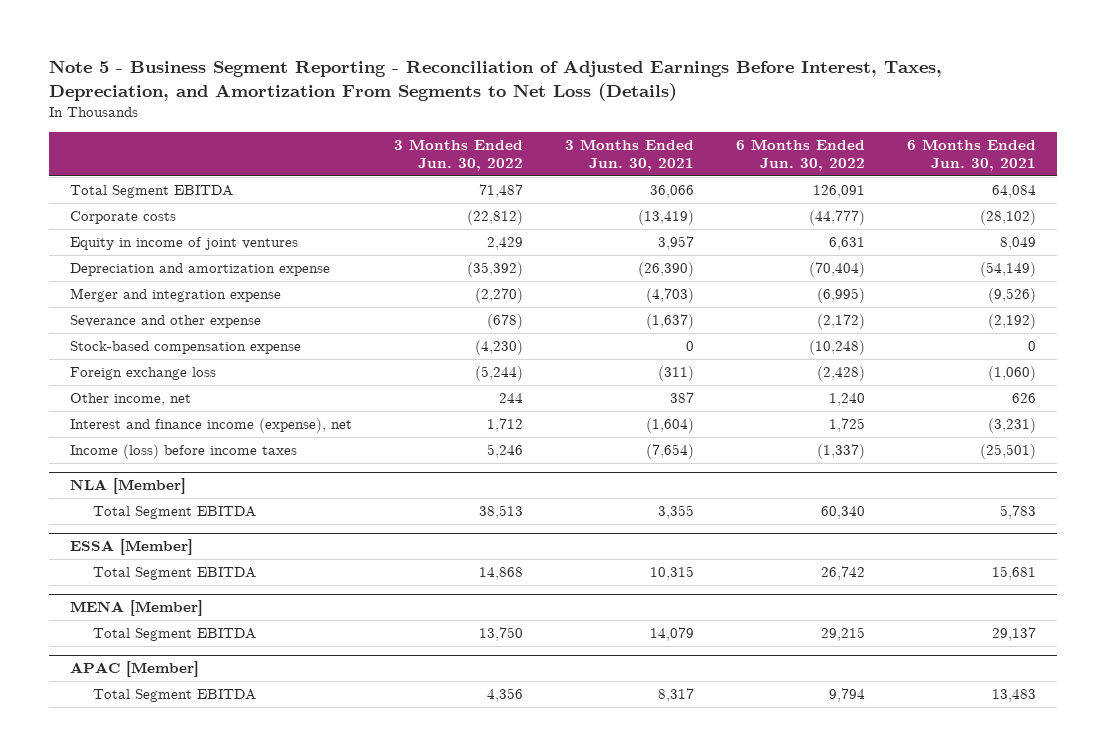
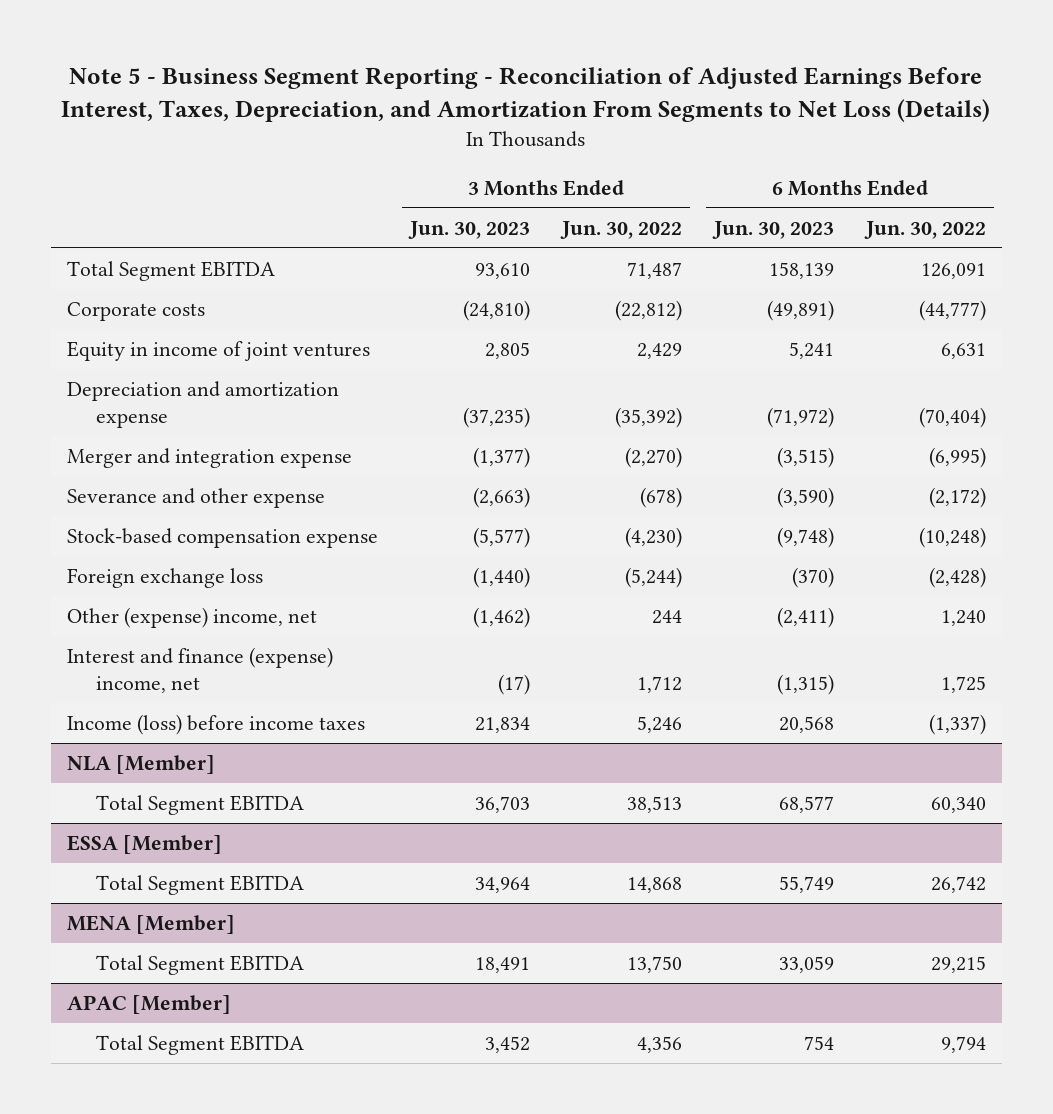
[565,139,695,172] 3 Months Ended Jun. 30, 2021 -> none
[907,139,1037,172] 6 Months Ended Jun. 30, 2021 -> none
none -> [407,220,530,239] Jun. 30, 2023
none -> [711,220,834,239] Jun. 30, 2023
[70,392,192,406] Other income, net -> [66,606,317,628] Other (expense) income, net
[70,417,353,433] Interest and finance income (expense), net -> [66,646,333,693] Interest and finance (expense) income, net

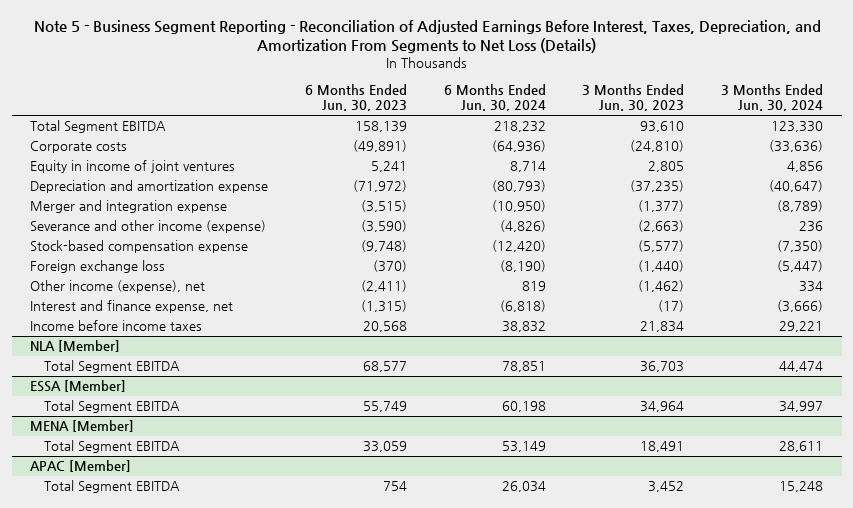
[559,220,682,239] Jun. 30, 2022 -> none
[863,220,986,239] Jun. 30, 2022 -> none
none -> [443,84,546,112] 6 Months Ended Jun. 30, 2024
none -> [721,84,824,112] 3 Months Ended Jun. 30, 2024
[66,487,325,508] Severance and other expense -> [29,220,266,234] Severance and other income (expense)
[66,606,317,628] Other (expense) income, net -> [29,280,205,294] Other income (expense), net
[66,646,333,693] Interest and finance (expense) income, net -> [29,300,233,314] Interest and finance expense, net
[66,713,365,735] Income (loss) before income taxes -> [29,320,202,332] Income before income taxes

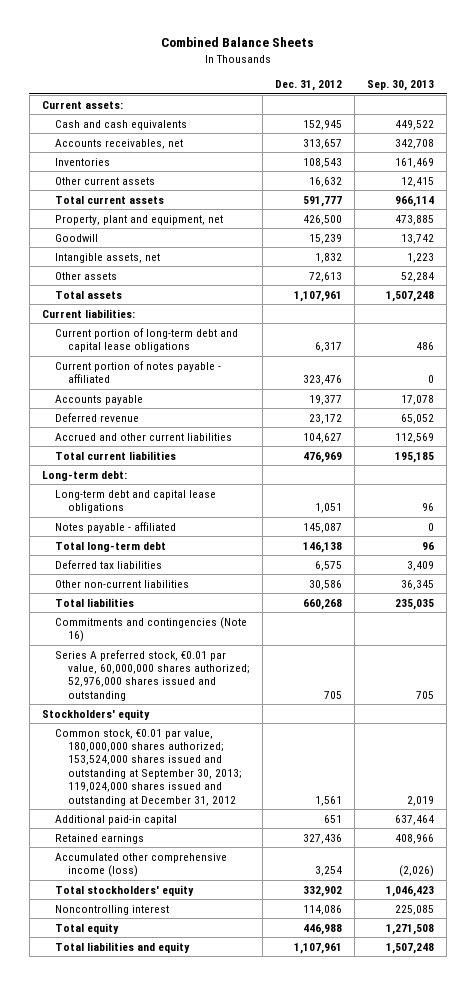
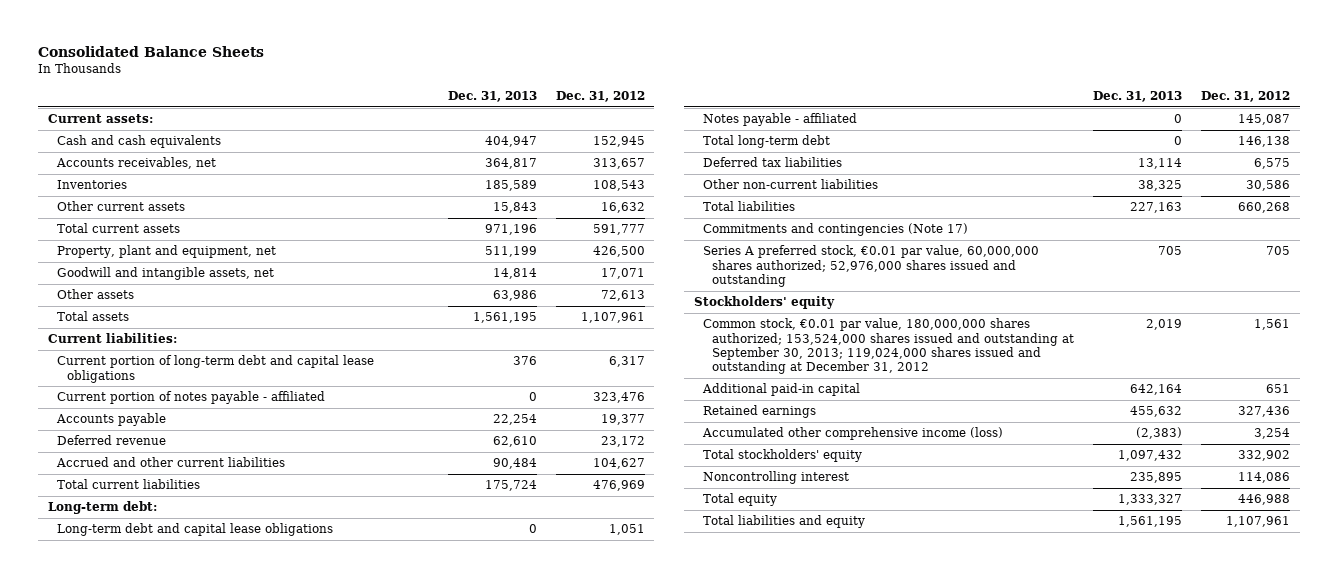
[160,37,314,48] Combined Balance Sheets -> [38,45,265,57] Consolidated Balance Sheets
[367,80,435,92] Sep. 30, 2013 -> none
none -> [447,91,537,103] Dec. 31, 2013
[55,252,161,263] Intangible assets, net -> none
[55,233,99,242] Goodwill -> [57,267,275,281] Goodwill and intangible assets, net
[309,233,343,244] 15,239 -> [600,268,645,280] 17,071
[55,616,248,643] Commitments and contingencies (Note 16) -> [702,223,968,237] Commitments and contingencies (Note 17)

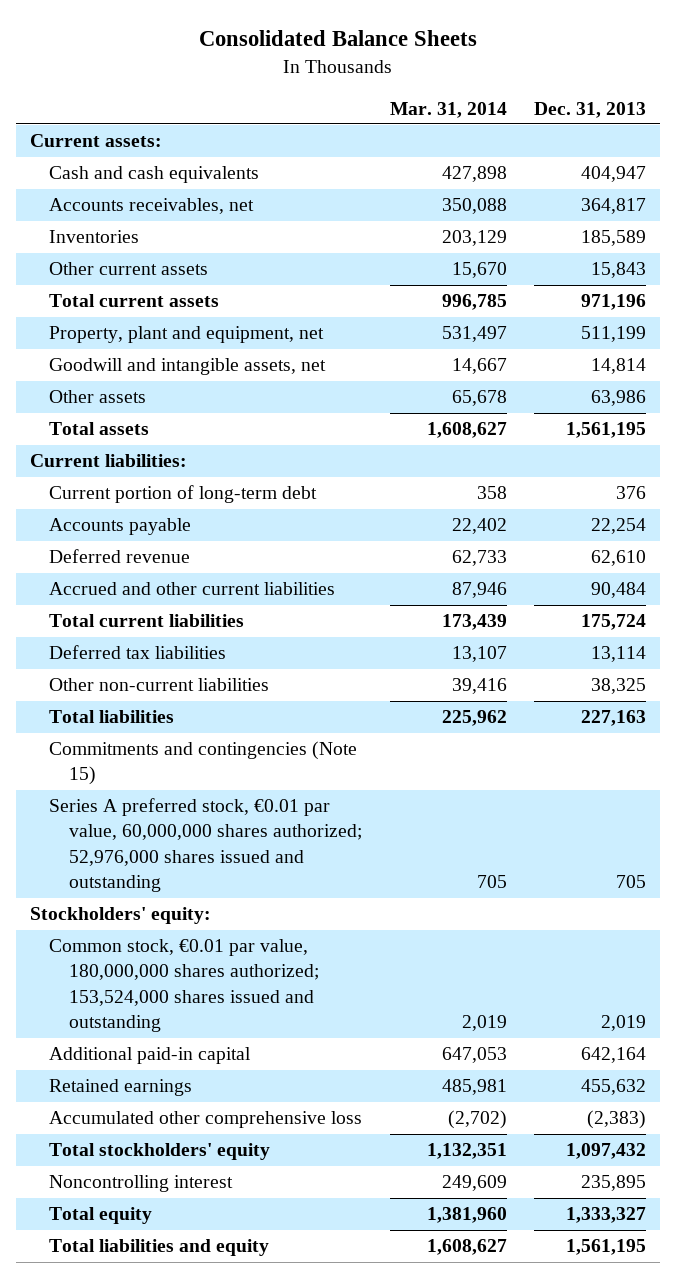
[555,91,645,103] Dec. 31, 2012 -> none
none -> [389,101,507,118] Mar. 31, 2014
[57,391,326,405] Current portion of notes payable - affiliated -> none
[57,355,375,383] Current portion of long-term debt and capital lease obligations -> [49,485,318,504] Current portion of long-term debt
[47,501,157,515] Long-term debt: -> none
[57,523,334,537] Long-term debt and capital lease obligations -> none
[702,113,857,127] Notes payable - affiliated -> none
[702,135,830,149] Total long-term debt -> none
[702,223,968,237] Commitments and contingencies (Note 17) -> [49,741,358,786] Commitments and contingencies (Note 15)
[693,296,835,310] Stockholders' equity -> [29,907,211,925] Stockholders' equity:
[702,318,1075,375] Common stock, €0.01 par value, 180,000,000 shares authorized; 153,524,000 shares issued and outstanding at September 30, 2013; 119,024,000 shares issued and outstanding at December 31, 2012 -> [49,939,320,1033] Common stock, €0.01 par value, 180,000,000 shares authorized; 153,524,000 shares issued and outstanding
[701,427,1003,441] Accumulated other comprehensive income (loss) -> [49,1111,363,1129] Accumulated other comprehensive loss

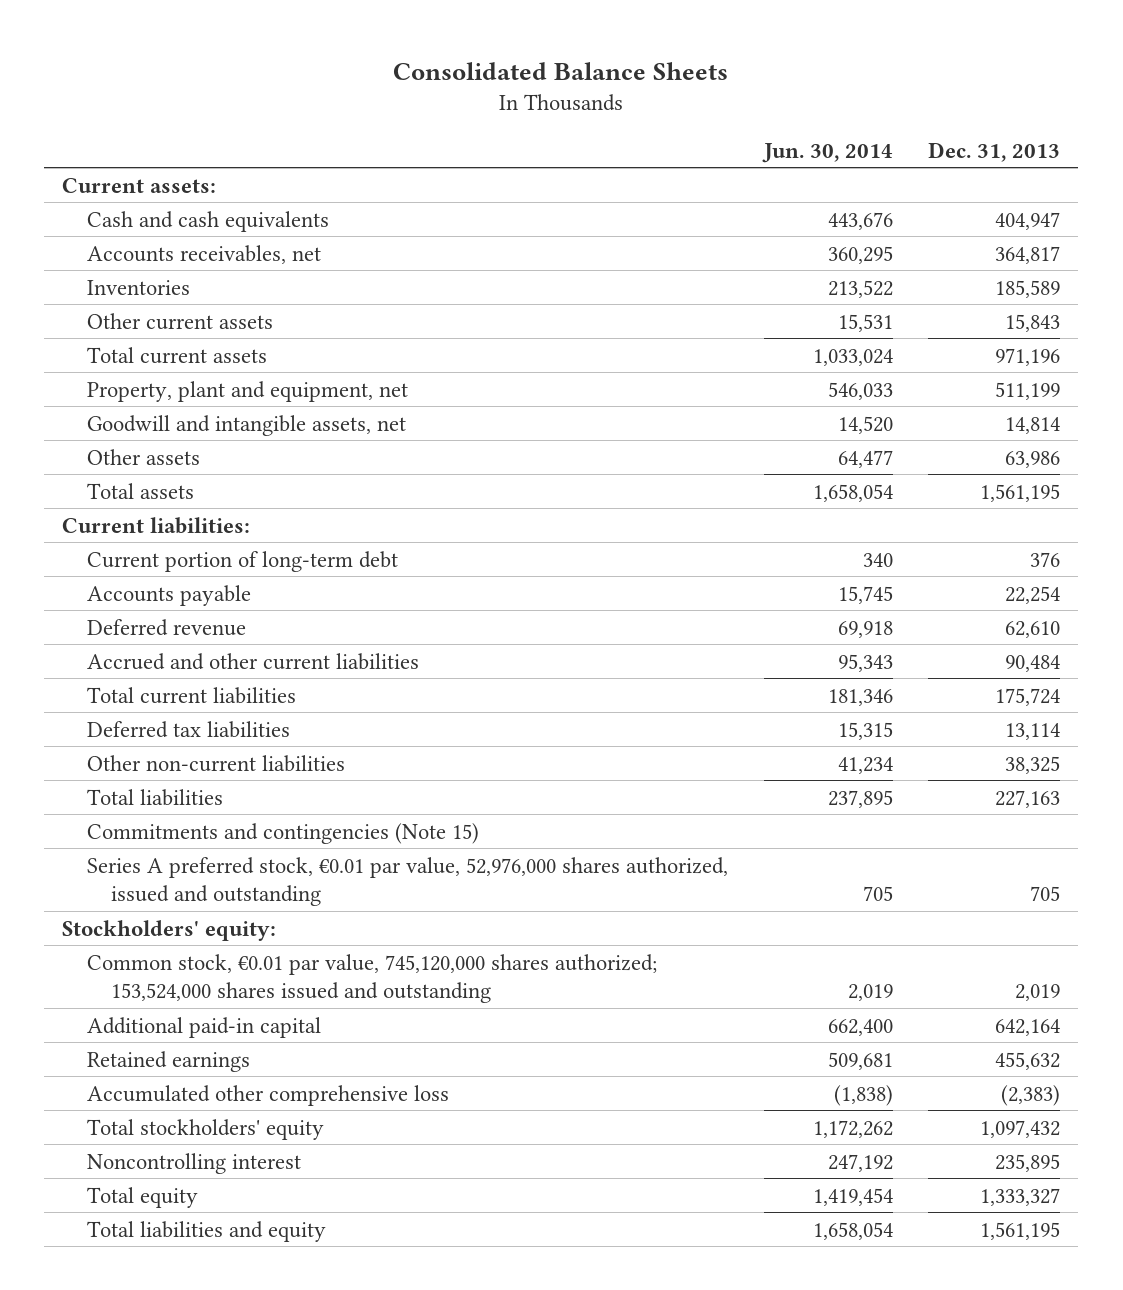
[389,101,507,118] Mar. 31, 2014 -> none
none -> [761,142,893,163] Jun. 30, 2014
[49,798,363,893] Series A preferred stock, €0.01 par value, 60,000,000 shares authorized; 52,976,000 shares issued and outstanding -> [86,856,728,907] Series A preferred stock, €0.01 par value, 52,976,000 shares authorized, issued and outstanding
[49,939,320,1033] Common stock, €0.01 par value, 180,000,000 shares authorized; 153,524,000 shares issued and outstanding -> [86,953,657,1004] Common stock, €0.01 par value, 745,120,000 shares authorized; 153,524,000 shares issued and outstanding

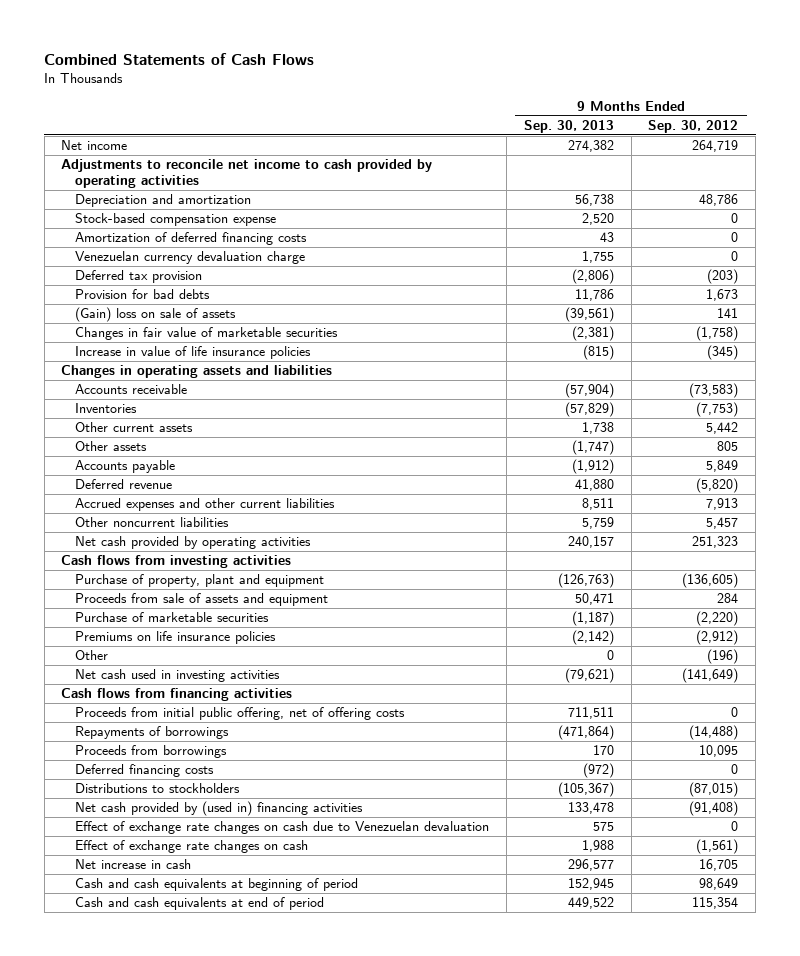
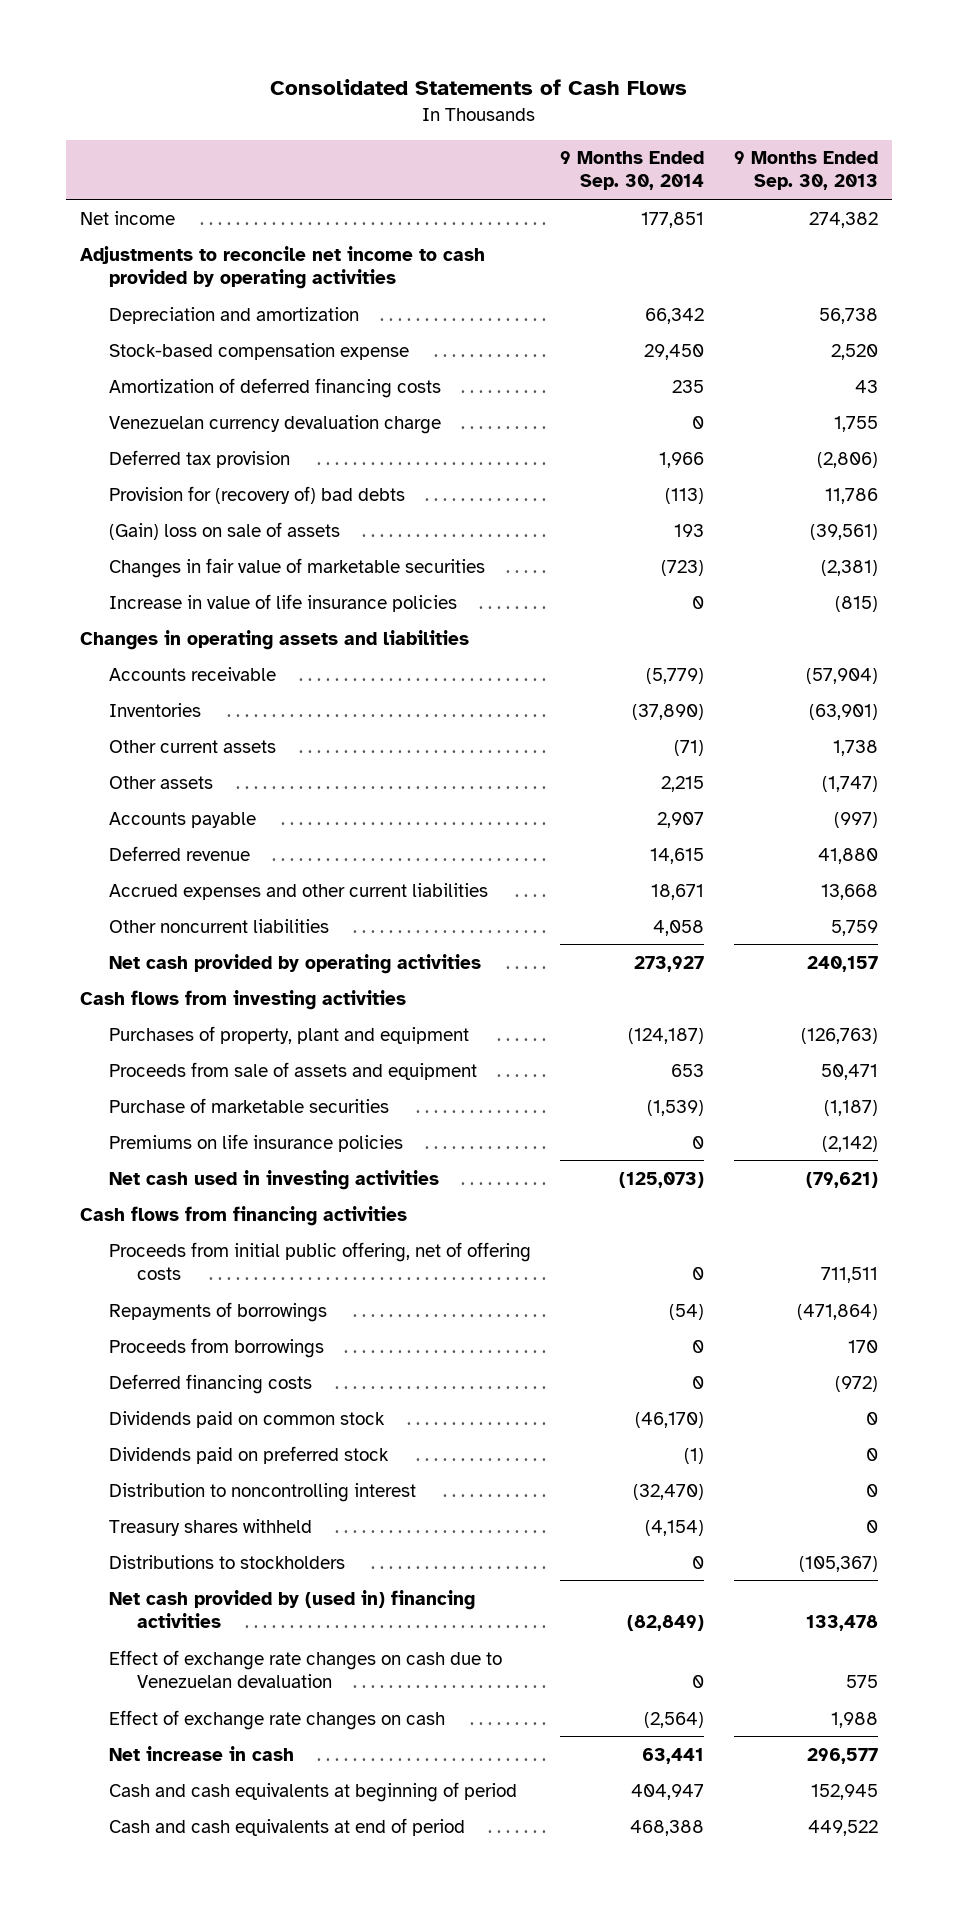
[44,52,315,65] Combined Statements of Cash Flows -> [270,79,688,96] Consolidated Statements of Cash Flows
[648,119,739,133] Sep. 30, 2012 -> none
none -> [560,151,705,191] 9 Months Ended Sep. 30, 2014
[75,289,211,300] Provision for bad debts -> [108,485,405,504] Provision for (recovery of) bad debts
[564,402,614,418] (57,829) -> [808,703,878,720] (63,901)
[571,459,614,475] (1,912) -> [833,811,878,828] (997)
[581,498,614,511] 8,511 -> [820,883,878,900] 13,668
[75,574,325,588] Purchase of property, plant and equipment -> [108,1025,469,1044] Purchases of property, plant and equipment
[75,650,109,661] Other -> none
none -> [108,1410,385,1428] Dividends paid on common stock
none -> [108,1445,389,1464] Dividends paid on preferred stock
none -> [108,1482,416,1502] Distribution to noncontrolling interest
none -> [108,1518,312,1536] Treasury shares withheld

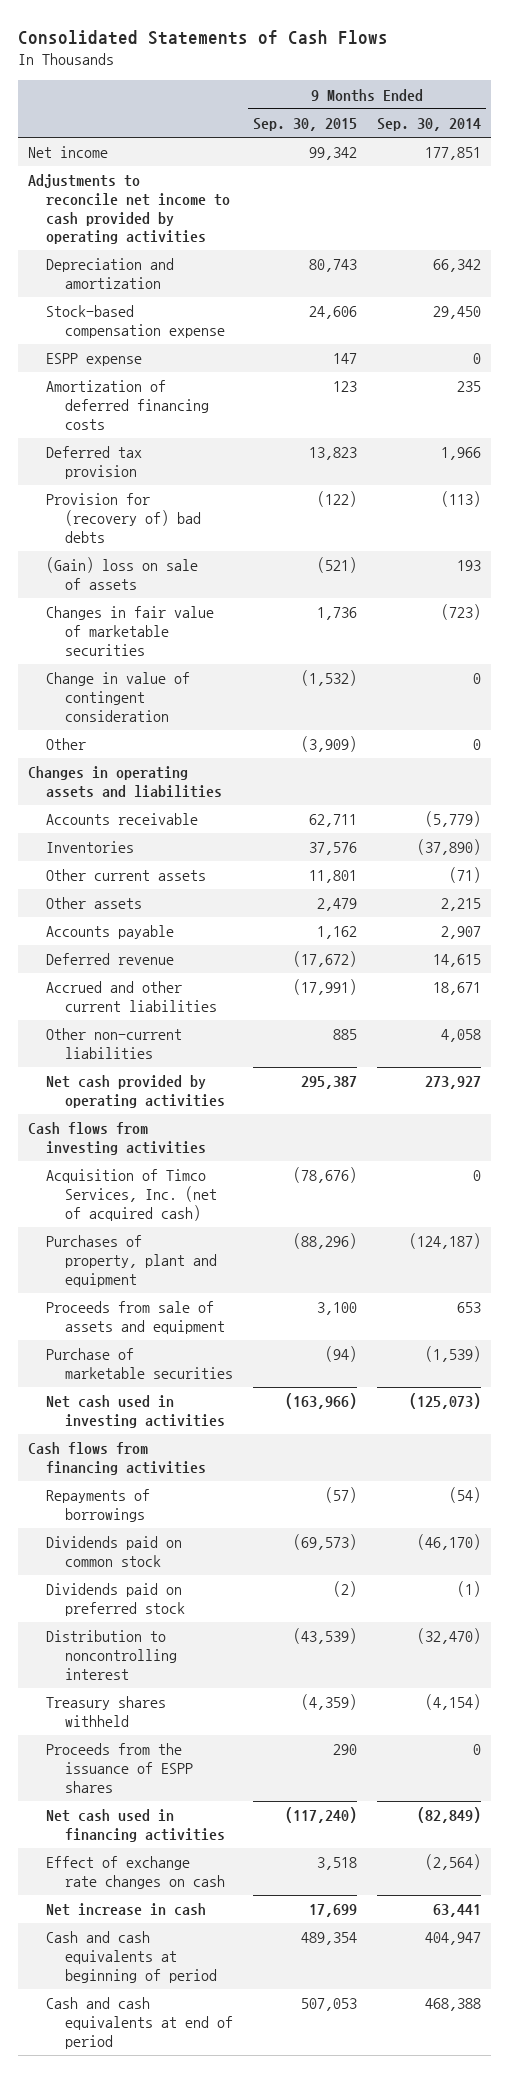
[733,151,878,191] 9 Months Ended Sep. 30, 2013 -> none
none -> [252,118,357,132] Sep. 30, 2015
none -> [46,353,143,367] ESPP expense
[108,414,441,434] Venezuelan currency devaluation charge -> none
[108,593,457,612] Increase in value of life insurance policies -> none
none -> [46,672,191,722] Change in value of contingent consideration
none -> [46,738,87,751] Other
[108,882,488,900] Accrued expenses and other current liabilities -> [46,981,217,1012] Accrued and other current liabilities
[108,918,329,933] Other noncurrent liabilities -> [46,1028,183,1059] Other non-current liabilities
none -> [46,1169,217,1221] Acquisition of Timco Services, Inc. (net of acquired cash)
[108,1133,403,1152] Premiums on life insurance policies -> none
[108,1241,531,1280] Proceeds from initial public offering, net of offering costs -> none
[108,1337,324,1358] Proceeds from borrowings -> none
[108,1373,312,1394] Deferred financing costs -> none
[108,1554,345,1569] Distributions to stockholders -> none
[108,1649,502,1688] Effect of exchange rate changes on cash due to Venezuelan devaluation -> none
none -> [46,1743,193,1793] Proceeds from the issuance of ESPP shares
[108,1589,475,1628] Net cash provided by (used in) financing activities -> [46,1809,225,1842] Net cash used in financing activities

